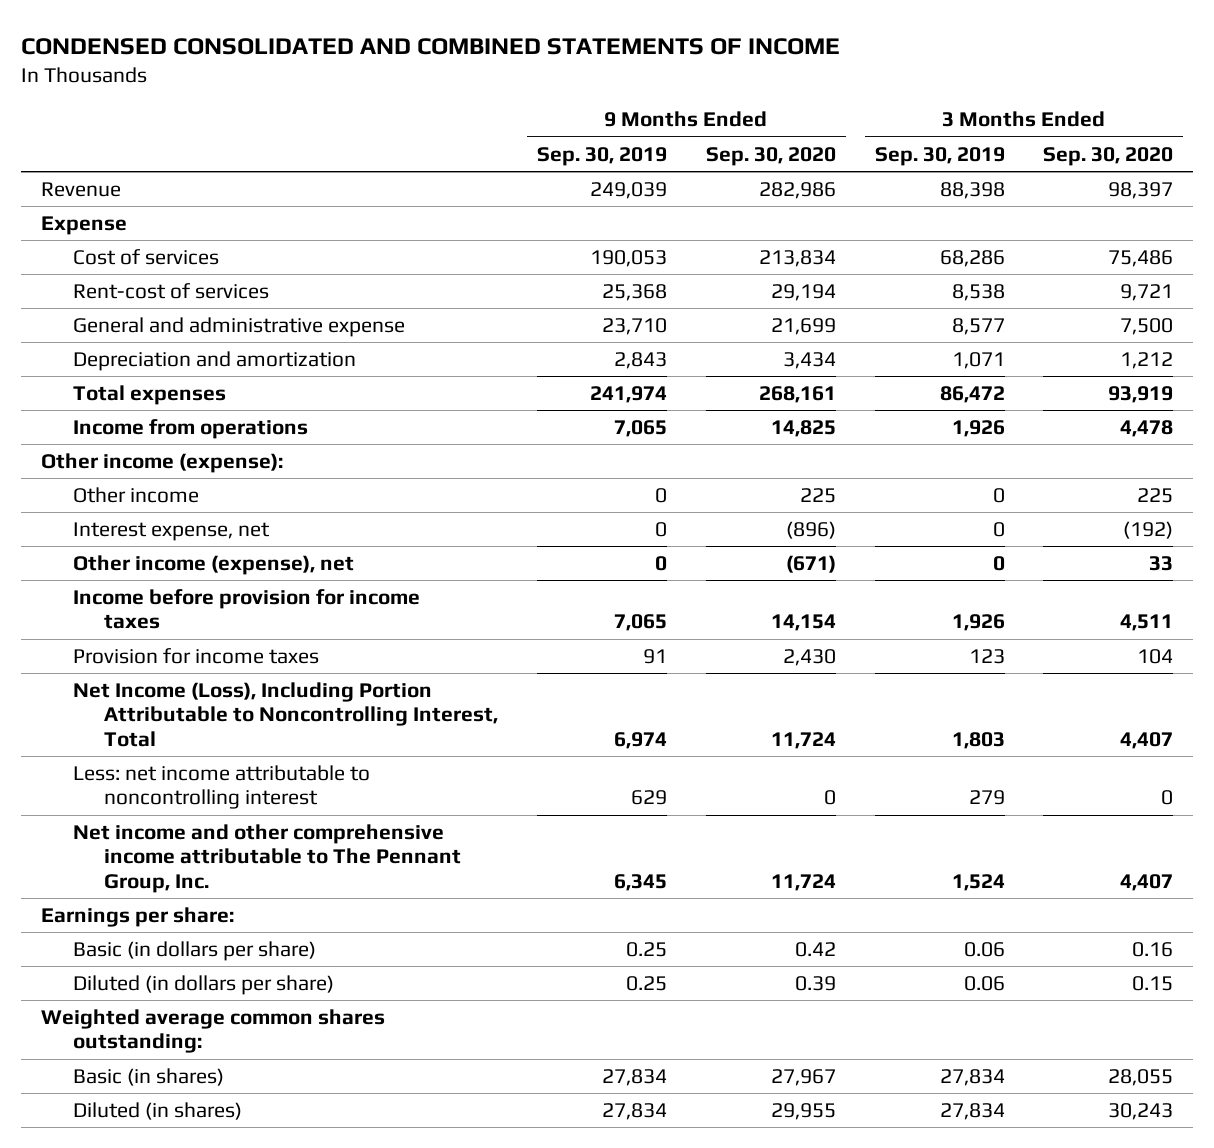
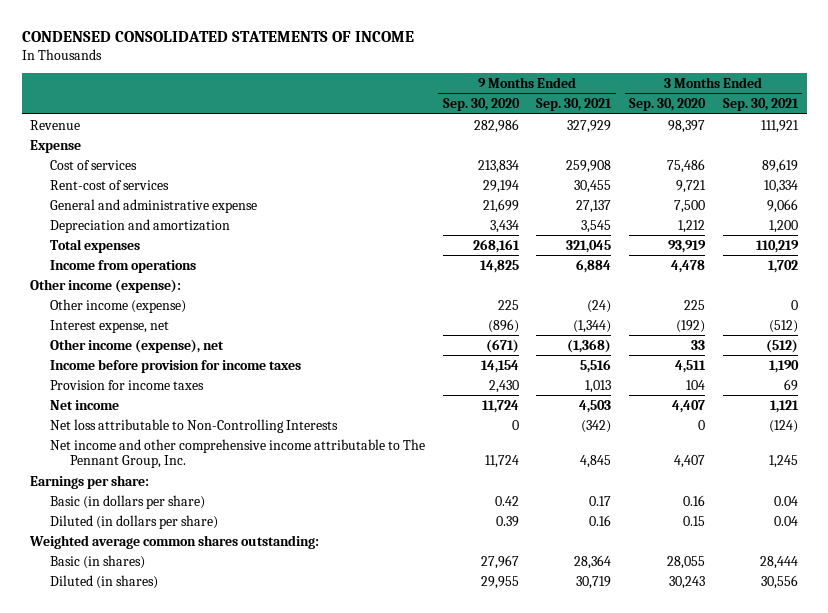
[21,37,841,55] CONDENSED CONSOLIDATED AND COMBINED STATEMENTS OF INCOME -> [21,31,414,43] CONDENSED CONSOLIDATED STATEMENTS OF INCOME
[537,146,668,166] Sep. 30, 2019 -> none
[874,146,1005,166] Sep. 30, 2019 -> none
none -> [536,98,613,112] Sep. 30, 2021
none -> [722,98,799,112] Sep. 30, 2021
[72,486,199,503] Other income -> [50,298,187,313] Other income (expense)
[72,681,499,747] Net Income (Loss), Including Portion Attributable to Noncontrolling Interest, Total -> [50,399,120,410] Net income
[72,764,370,810] Less: net income attributable to noncontrolling interest -> [50,418,339,433] Net loss attributable to Non-Controlling Interests

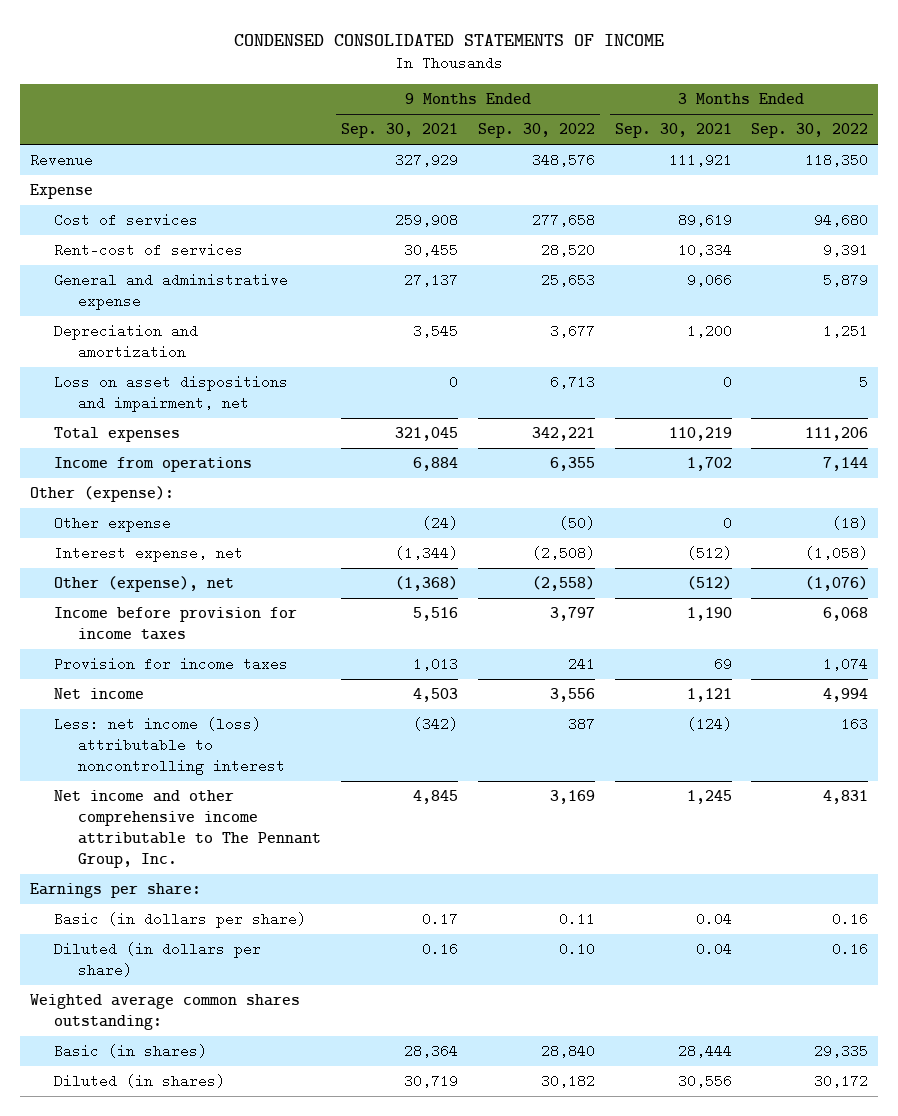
[442,98,520,112] Sep. 30, 2020 -> none
[629,98,707,112] Sep. 30, 2020 -> none
none -> [477,123,595,139] Sep. 30, 2022
none -> [751,123,869,139] Sep. 30, 2022
none -> [53,375,288,413] Loss on asset dispositions and impairment, net
[30,278,182,293] Other income (expense): -> [29,486,174,503] Other (expense):
[50,298,187,313] Other income (expense) -> [53,516,171,533] Other expense
[50,338,225,353] Other income (expense), net -> [53,576,234,593] Other (expense), net
[50,418,339,433] Net loss attributable to Non-Controlling Interests -> [53,717,285,776] Less: net income (loss) attributable to noncontrolling interest

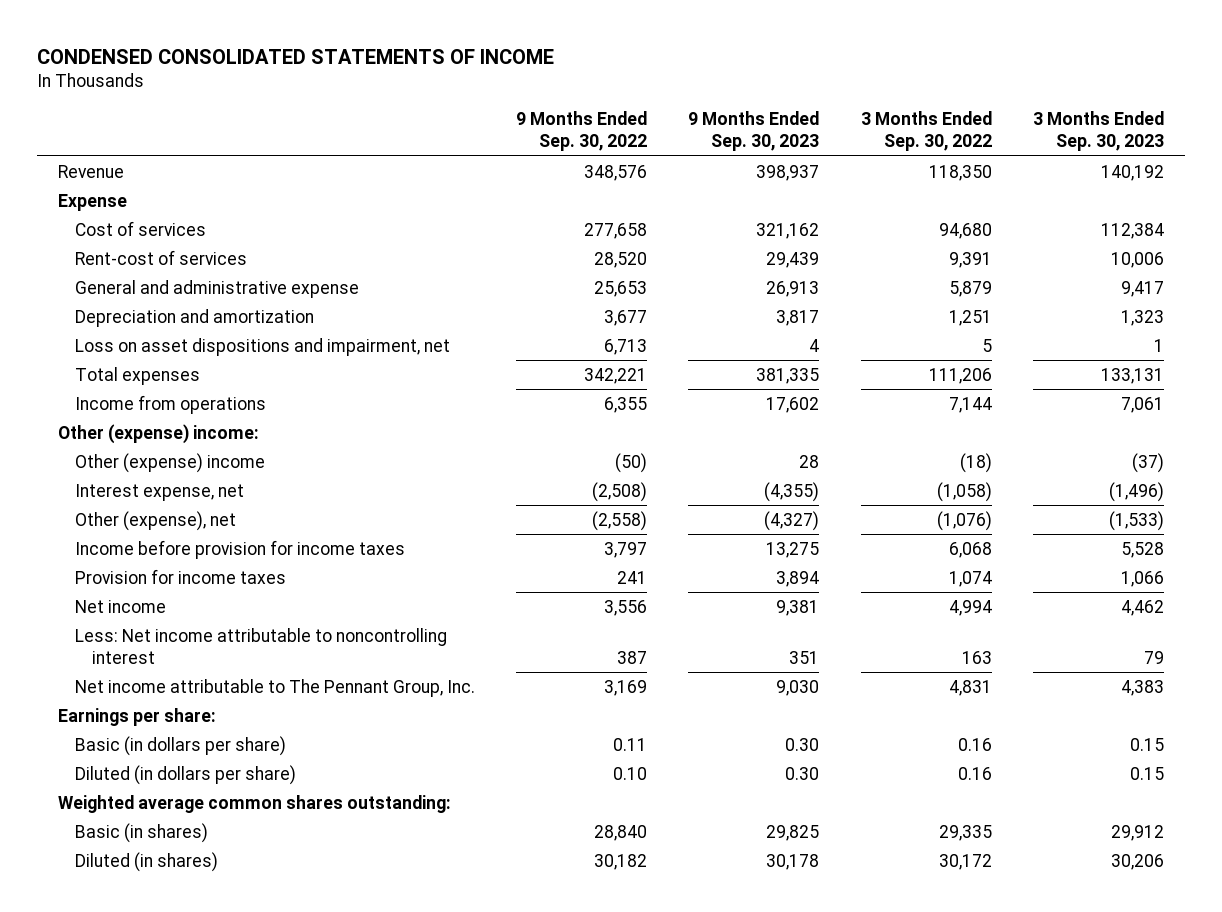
[340,123,458,139] Sep. 30, 2021 -> none
[614,123,732,139] Sep. 30, 2021 -> none
none -> [688,110,820,152] 9 Months Ended Sep. 30, 2023
none -> [1033,110,1165,152] 3 Months Ended Sep. 30, 2023
[29,486,174,503] Other (expense): -> [57,423,259,444] Other (expense) income:
[53,516,171,533] Other expense -> [74,452,265,473] Other (expense) income
[53,717,285,776] Less: net income (loss) attributable to noncontrolling interest -> [74,627,447,664] Less: Net income attributable to noncontrolling interest
[53,790,321,869] Net income and other comprehensive income attributable to The Pennant Group, Inc. -> [74,678,475,697] Net income attributable to The Pennant Group, Inc.

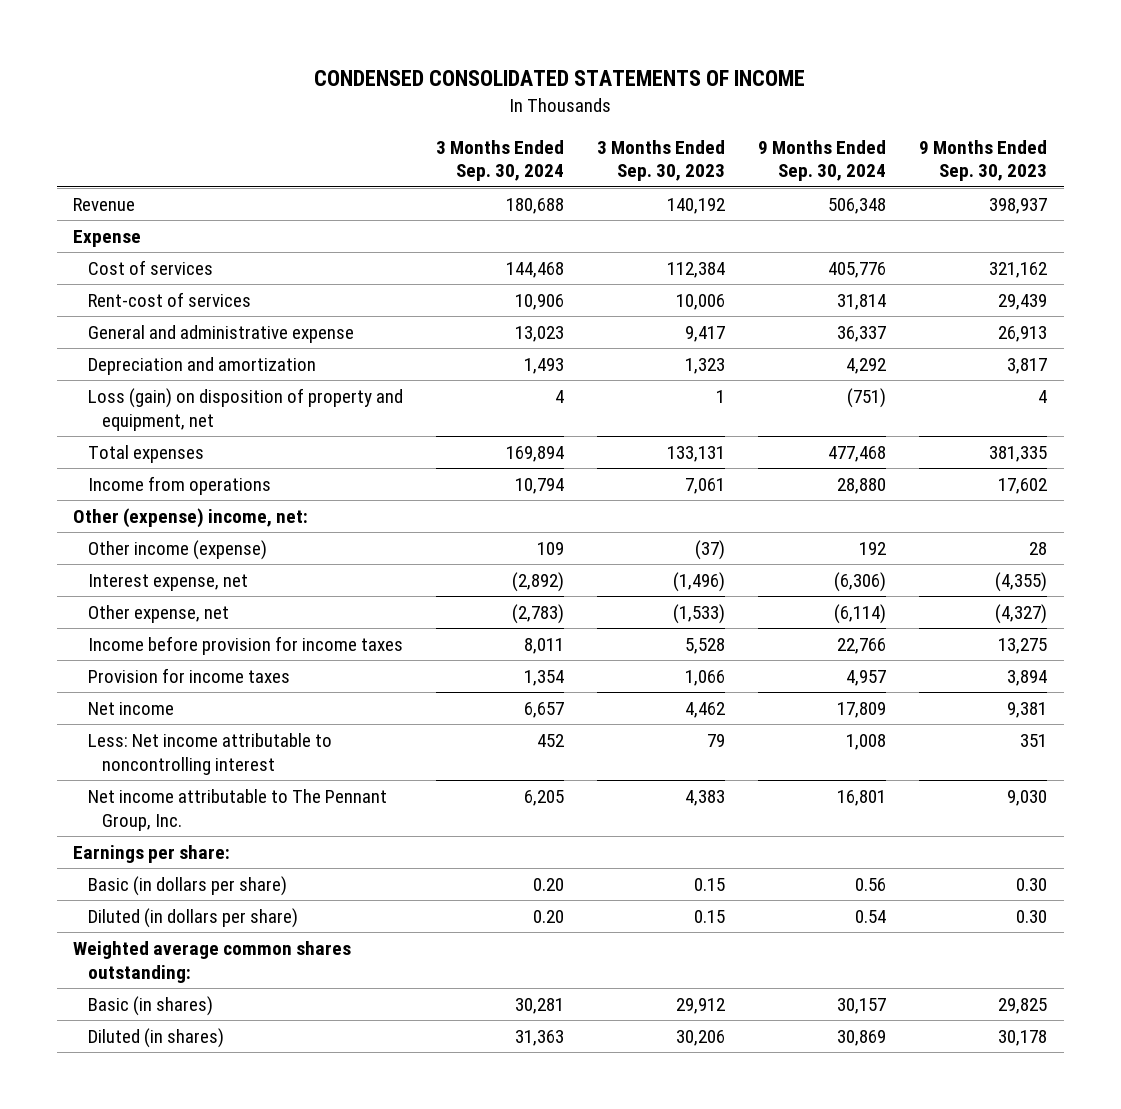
[516,110,648,152] 9 Months Ended Sep. 30, 2022 -> none
[860,110,992,152] 3 Months Ended Sep. 30, 2022 -> none
none -> [435,139,564,182] 3 Months Ended Sep. 30, 2024
none -> [758,139,887,182] 9 Months Ended Sep. 30, 2024
[74,337,450,356] Loss on asset dispositions and impairment, net -> none
none -> [87,387,403,431] Loss (gain) on disposition of property and equipment, net
[57,423,259,444] Other (expense) income: -> [73,507,309,528] Other (expense) income, net:
[74,452,265,473] Other (expense) income -> [87,539,267,560] Other income (expense)
[74,510,236,531] Other (expense), net -> [87,604,229,623] Other expense, net

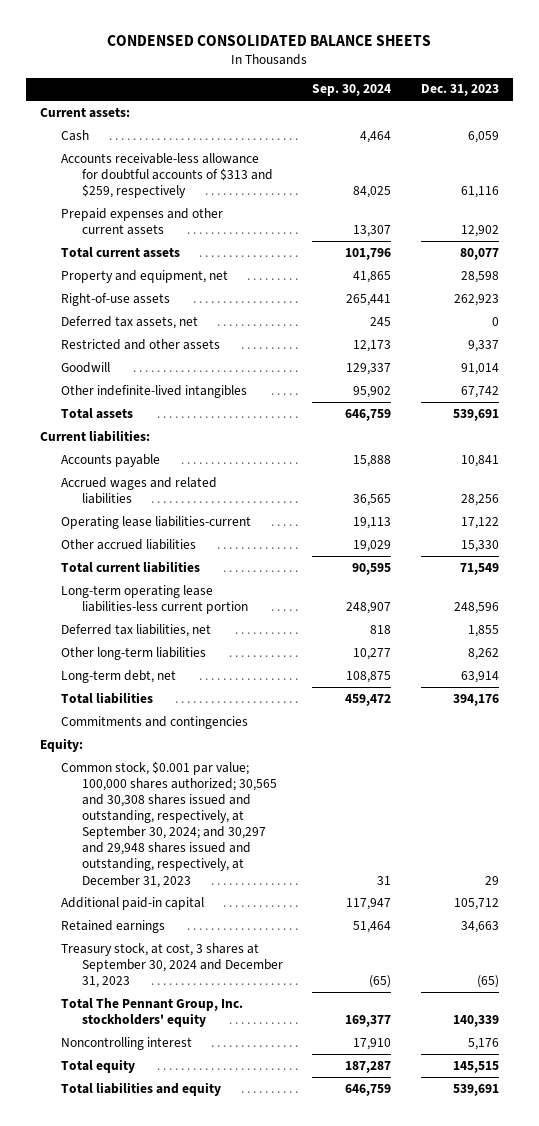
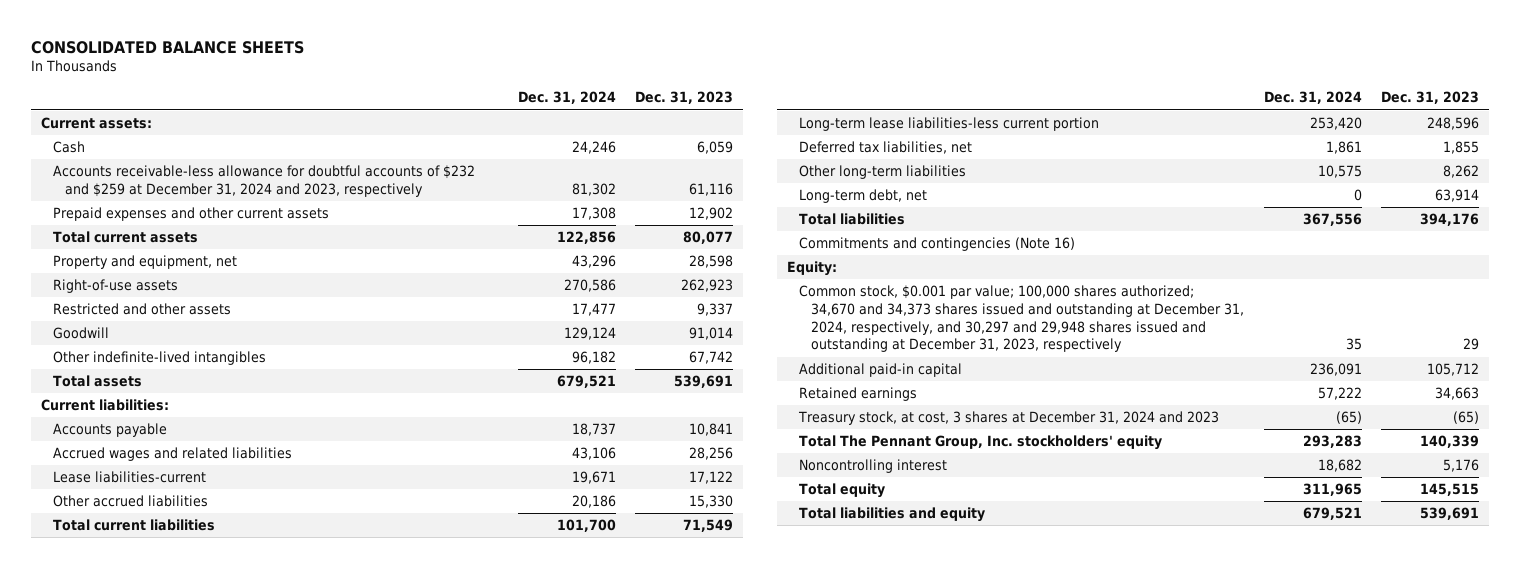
[107,35,432,47] CONDENSED CONSOLIDATED BALANCE SHEETS -> [31,40,305,54] CONSOLIDATED BALANCE SHEETS
[312,84,392,97] Sep. 30, 2024 -> none
none -> [517,91,616,105] Dec. 31, 2024
[61,152,273,198] Accounts receivable-less allowance for doubtful accounts of $313 and $259, respectively -> [52,165,475,197] Accounts receivable-less allowance for doubtful accounts of $232 and $259 at December 31, 2024 and 2023, respectively
[61,315,199,329] Deferred tax assets, net -> none
[61,515,252,529] Operating lease liabilities-current -> [52,471,206,484] Lease liabilities-current
[61,584,248,614] Long-term operating lease liabilities-less current portion -> [799,117,1100,132] Long-term lease liabilities-less current portion
[61,715,249,729] Commitments and contingencies -> [799,237,1076,252] Commitments and contingencies (Note 16)
[61,760,277,888] Common stock, $0.001 par value; 100,000 shares authorized; 30,565 and 30,308 shares issued and outstanding, respectively, at September 30, 2024; and 30,297 and 29,948 shares issued and outstanding, respectively, at December 31, 2023 -> [799,285,1245,353] Common stock, $0.001 par value; 100,000 shares authorized; 34,670 and 34,373 shares issued and outstanding at December 31, 2024, respectively, and 30,297 and 29,948 shares issued and outstanding at December 31, 2023, respectively
[61,942,283,988] Treasury stock, at cost, 3 shares at September 30, 2024 and December 31, 2023 -> [798,411,1220,426] Treasury stock, at cost, 3 shares at December 31, 2024 and 2023

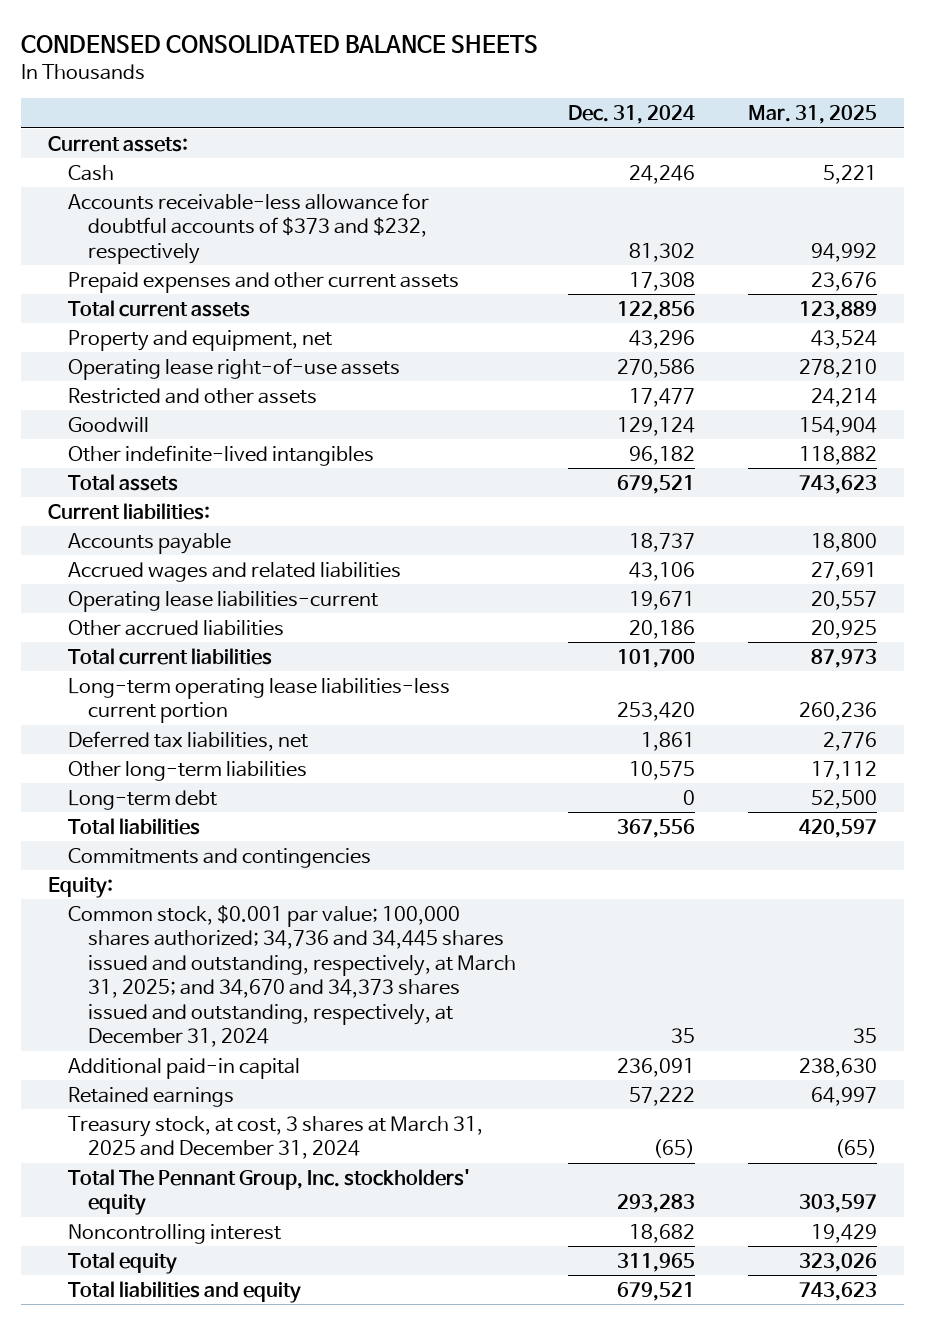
[31,40,305,54] CONSOLIDATED BALANCE SHEETS -> [21,34,539,53] CONDENSED CONSOLIDATED BALANCE SHEETS
[635,91,734,105] Dec. 31, 2023 -> none
none -> [748,105,878,125] Mar. 31, 2025
[52,165,475,197] Accounts receivable-less allowance for doubtful accounts of $232 and $259 at December 31, 2024 and 2023, respectively -> [67,192,429,264] Accounts receivable-less allowance for doubtful accounts of $373 and $232, respectively
[52,279,178,294] Right-of-use assets -> [67,357,400,380] Operating lease right-of-use assets
[52,471,206,484] Lease liabilities-current -> [67,590,378,612] Operating lease liabilities-current
[799,117,1100,132] Long-term lease liabilities-less current portion -> [67,677,450,724] Long-term operating lease liabilities-less current portion
[799,189,928,204] Long-term debt, net -> [67,789,217,810] Long-term debt
[799,237,1076,252] Commitments and contingencies (Note 16) -> [67,847,371,868] Commitments and contingencies
[799,285,1245,353] Common stock, $0.001 par value; 100,000 shares authorized; 34,670 and 34,373 shares issued and outstanding at December 31, 2024, respectively, and 30,297 and 29,948 shares issued and outstanding at December 31, 2023, respectively -> [67,904,516,1047] Common stock, $0.001 par value; 100,000 shares authorized; 34,736 and 34,445 shares issued and outstanding, respectively, at March 31, 2025; and 34,670 and 34,373 shares issued and outstanding, respectively, at December 31, 2024
[798,411,1220,426] Treasury stock, at cost, 3 shares at December 31, 2024 and 2023 -> [67,1115,483,1160] Treasury stock, at cost, 3 shares at March 31, 2025 and December 31, 2024

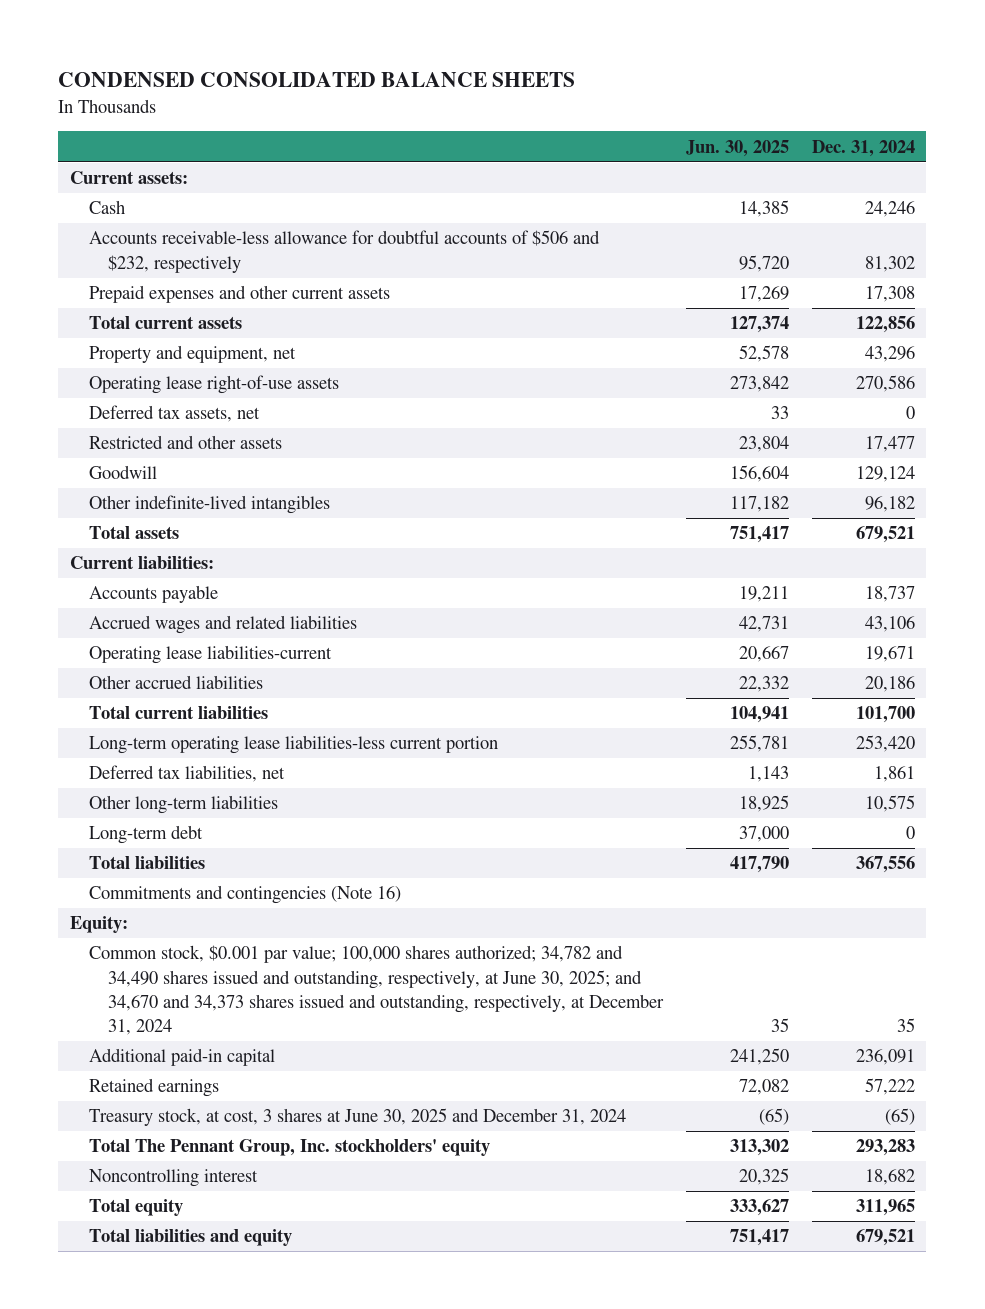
[748,105,878,125] Mar. 31, 2025 -> none
none -> [686,139,790,157] Jun. 30, 2025
[67,192,429,264] Accounts receivable-less allowance for doubtful accounts of $373 and $232, respectively -> [88,230,600,273] Accounts receivable-less allowance for doubtful accounts of $506 and $232, respectively
none -> [88,405,260,423] Deferred tax assets, net
[67,847,371,868] Commitments and contingencies -> [88,885,401,905] Commitments and contingencies (Note 16)
[67,904,516,1047] Common stock, $0.001 par value; 100,000 shares authorized; 34,736 and 34,445 shares issued and outstanding, respectively, at March 31, 2025; and 34,670 and 34,373 shares issued and outstanding, respectively, at December 31, 2024 -> [88,945,665,1035] Common stock, $0.001 par value; 100,000 shares authorized; 34,782 and 34,490 shares issued and outstanding, respectively, at June 30, 2025; and 34,670 and 34,373 shares issued and outstanding, respectively, at December 31, 2024
[67,1115,483,1160] Treasury stock, at cost, 3 shares at March 31, 2025 and December 31, 2024 -> [88,1108,626,1127] Treasury stock, at cost, 3 shares at June 30, 2025 and December 31, 2024

